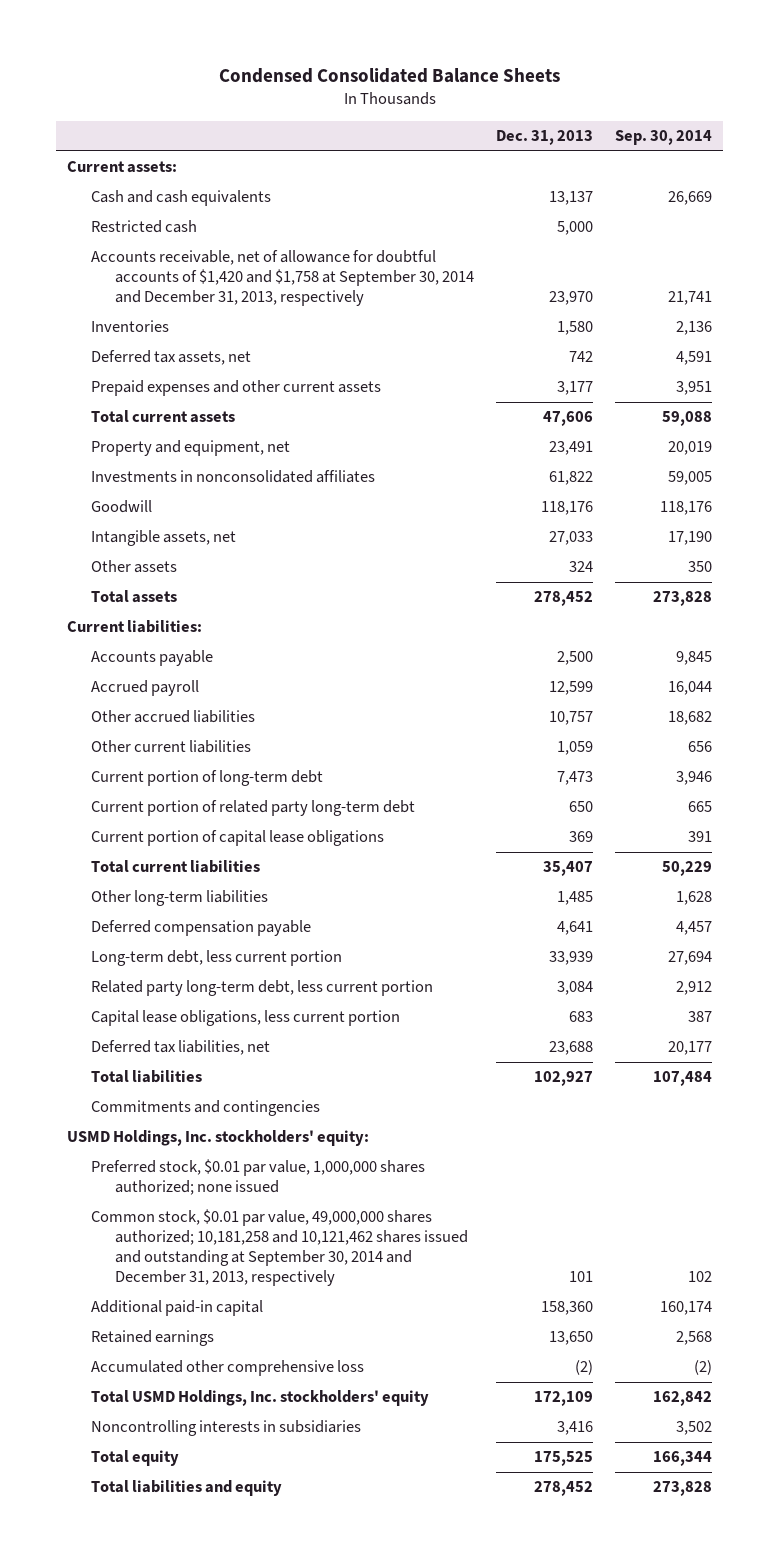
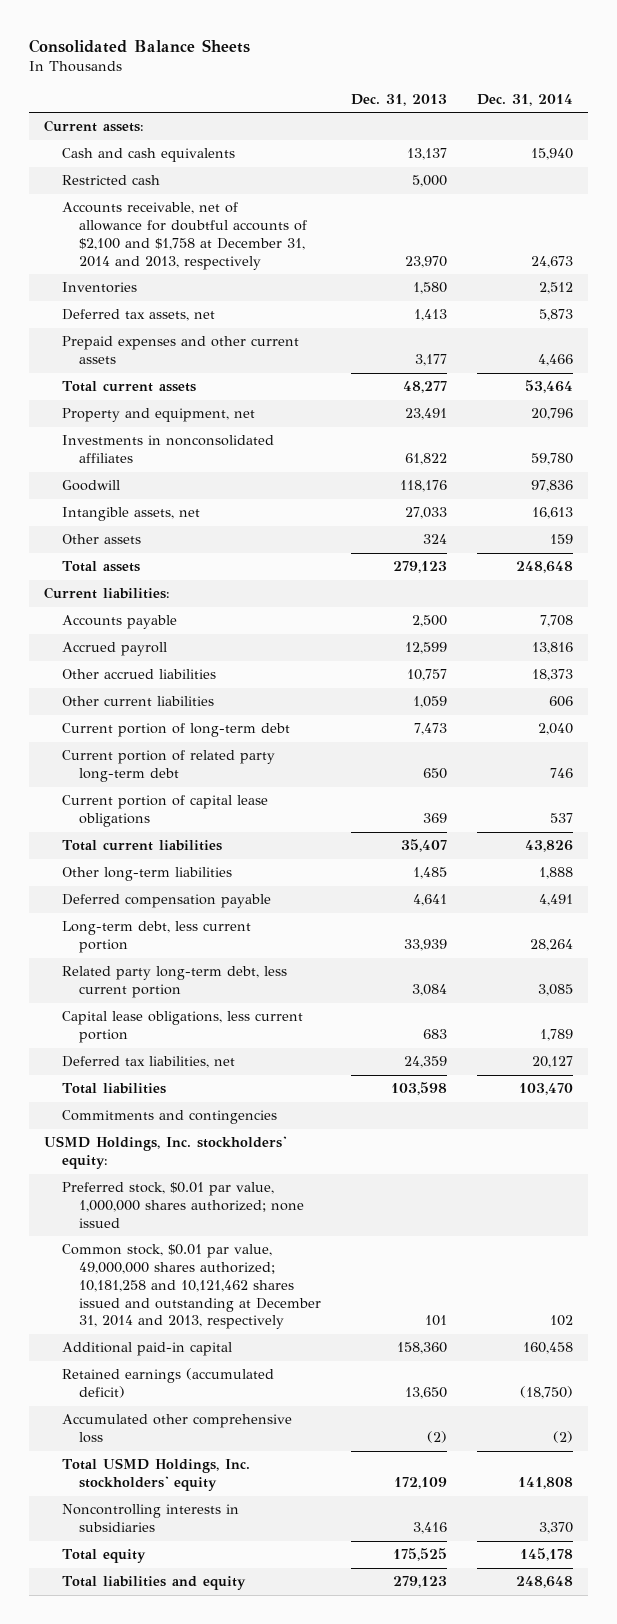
[218,67,560,83] Condensed Consolidated Balance Sheets -> [29,38,251,53] Consolidated Balance Sheets
[615,130,713,146] Sep. 30, 2014 -> none
none -> [476,93,573,106] Dec. 31, 2014
[91,250,475,307] Accounts receivable, net of allowance for doubtful accounts of $1,420 and $1,758 at September 30, 2014 and December 31, 2013, respectively -> [61,202,308,270] Accounts receivable, net of allowance for doubtful accounts of $2,100 and $1,758 at December 31, 2014 and 2013, respectively
[569,351,594,363] 742 -> [414,309,448,322] 1,413
[543,411,594,427] 47,606 -> [403,381,448,394] 48,277
[534,591,594,607] 278,452 -> [393,561,448,574] 279,123
[549,1041,594,1056] 23,688 -> [404,1056,448,1069] 24,359
[534,1071,594,1087] 102,927 -> [391,1082,448,1096] 103,598
[91,1209,469,1287] Common stock, $0.01 par value, 49,000,000 shares authorized; 10,181,258 and 10,121,462 shares issued and outstanding at September 30, 2014 and December 31, 2013, respectively -> [61,1244,322,1330] Common stock, $0.01 par value, 49,000,000 shares authorized; 10,181,258 and 10,121,462 shares issued and outstanding at December 31, 2014 and 2013, respectively
[91,1330,215,1347] Retained earnings -> [61,1368,274,1399] Retained earnings (accumulated deficit)
[534,1481,594,1497] 278,452 -> [393,1576,448,1589] 279,123

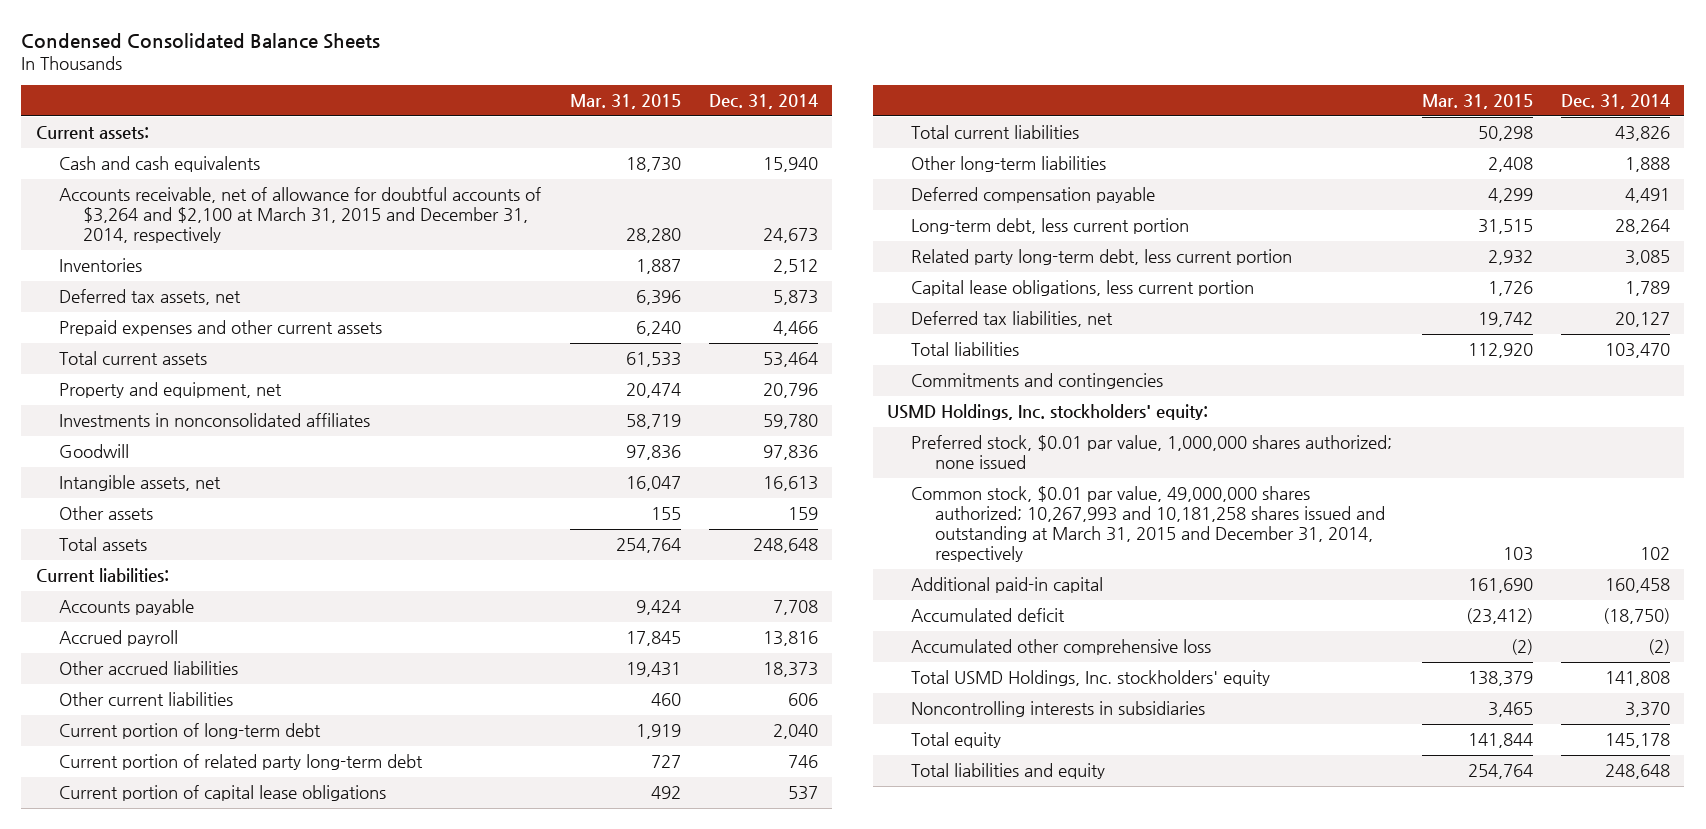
[29,38,251,53] Consolidated Balance Sheets -> [21,32,381,49] Condensed Consolidated Balance Sheets
[351,93,448,106] Dec. 31, 2013 -> none
none -> [569,94,681,110] Mar. 31, 2015
[61,175,160,186] Restricted cash -> none
[61,202,308,270] Accounts receivable, net of allowance for doubtful accounts of $2,100 and $1,758 at December 31, 2014 and 2013, respectively -> [59,187,542,243] Accounts receivable, net of allowance for doubtful accounts of $3,264 and $2,100 at March 31, 2015 and December 31, 2014, respectively
[61,1244,322,1330] Common stock, $0.01 par value, 49,000,000 shares authorized; 10,181,258 and 10,121,462 shares issued and outstanding at December 31, 2014 and 2013, respectively -> [911,486,1386,562] Common stock, $0.01 par value, 49,000,000 shares authorized; 10,267,993 and 10,181,258 shares issued and outstanding at March 31, 2015 and December 31, 2014, respectively
[61,1368,274,1399] Retained earnings (accumulated deficit) -> [911,608,1066,623] Accumulated deficit

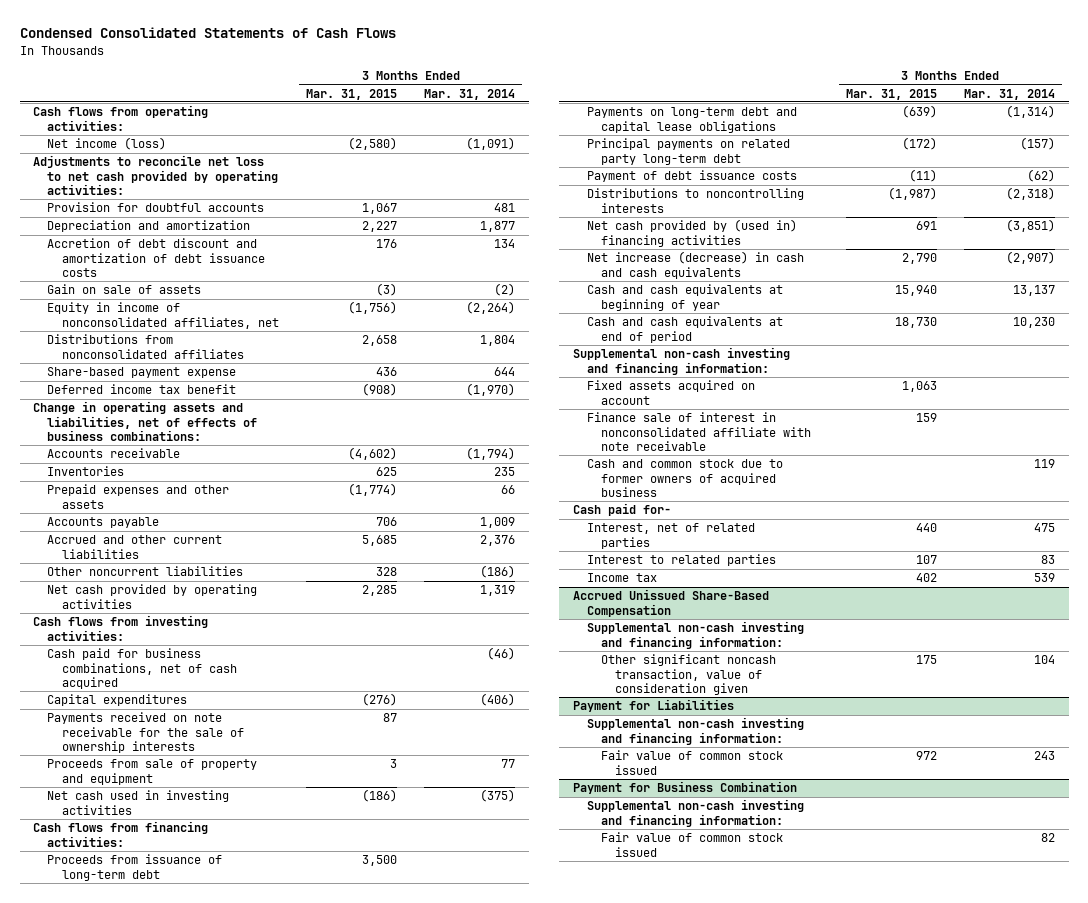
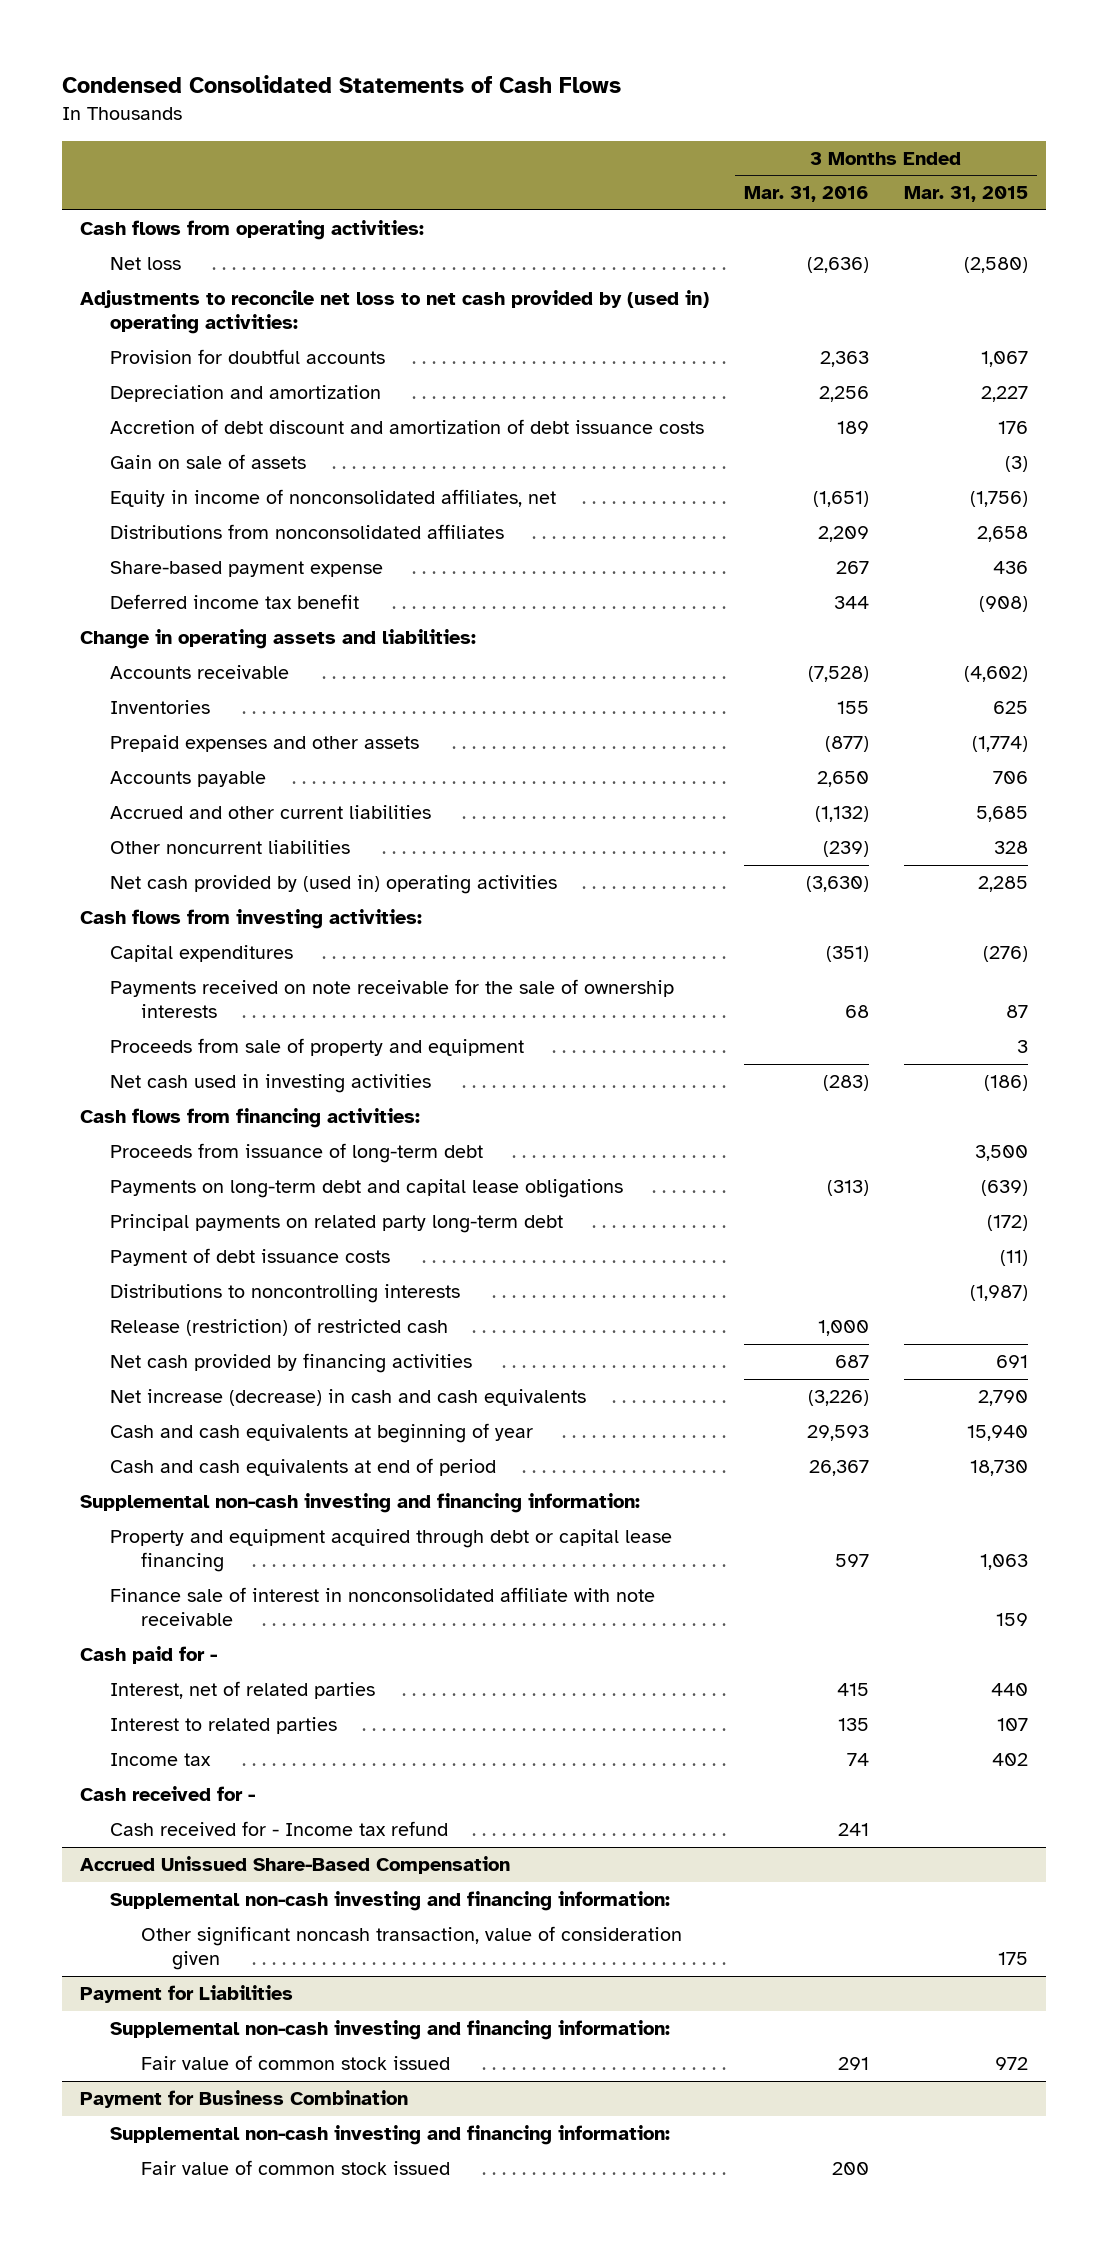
[424,88,516,100] Mar. 31, 2014 -> none
none -> [743,186,869,203] Mar. 31, 2016
[47,137,167,151] Net income (loss) -> [110,257,182,271] Net loss
[33,155,279,196] Adjustments to reconcile net loss to net cash provided by operating activities: -> [79,290,709,335] Adjustments to reconcile net loss to net cash provided by (used in) operating activities:
[33,401,258,442] Change in operating assets and liabilities, net of effects of business combinations: -> [79,629,476,650] Change in operating assets and liabilities:
[47,584,258,609] Net cash provided by operating activities -> [110,875,558,895] Net cash provided by (used in) operating activities
[47,648,237,690] Cash paid for business combinations, net of cash acquired -> none
none -> [110,1318,449,1337] Release (restriction) of restricted cash
[587,219,798,247] Net cash provided by (used in) financing activities -> [110,1353,473,1374] Net cash provided by financing activities
[587,380,756,405] Fixed assets acquired on account -> [110,1529,673,1573] Property and equipment acquired through debt or capital lease financing
[587,459,784,498] Cash and common stock due to former owners of acquired business -> none
[572,503,671,517] Cash paid for- -> [79,1646,217,1665] Cash paid for -
none -> [79,1786,255,1802] Cash received for -
none -> [110,1821,449,1837] Cash received for - Income tax refund

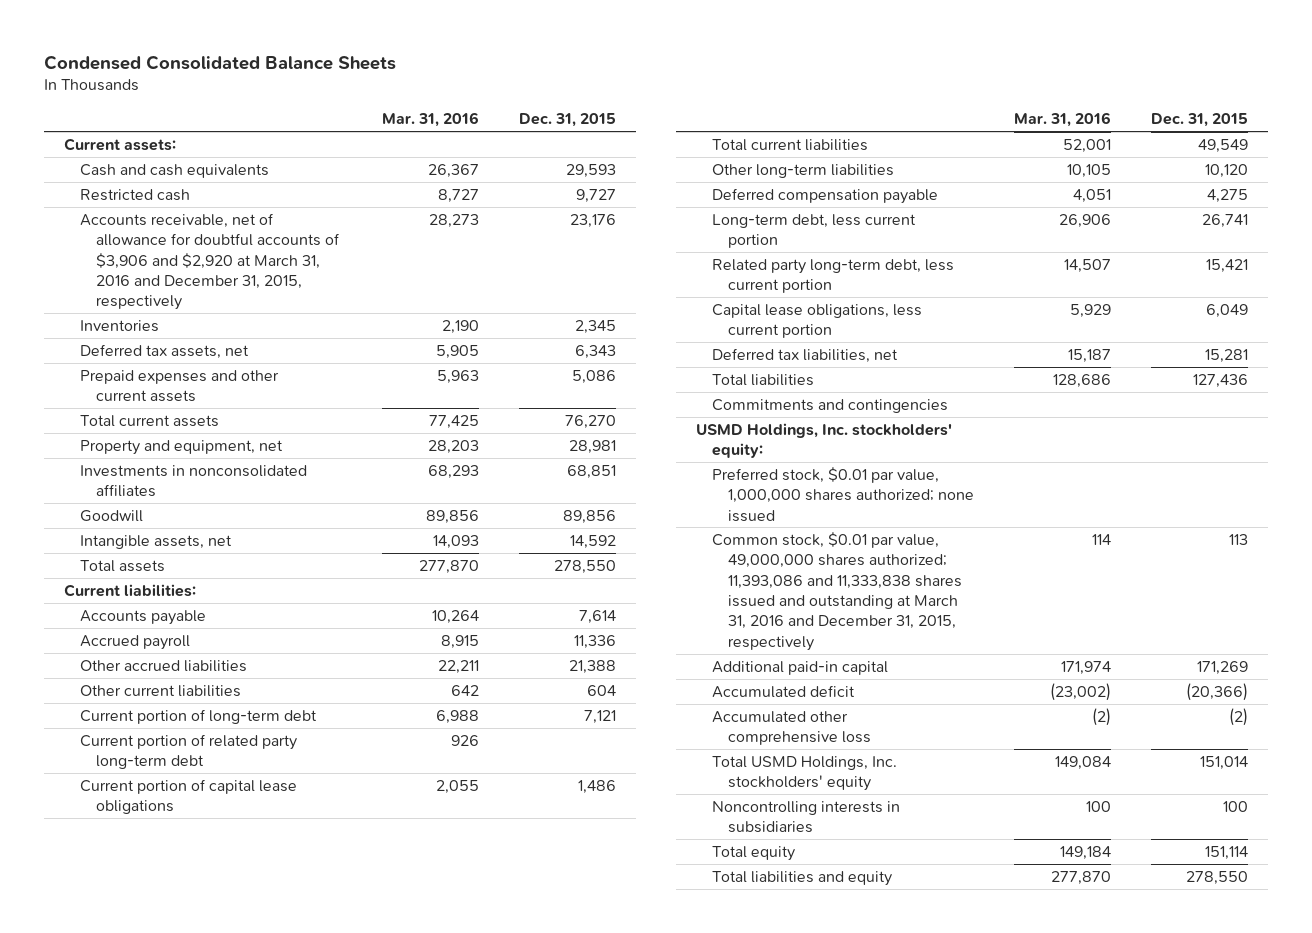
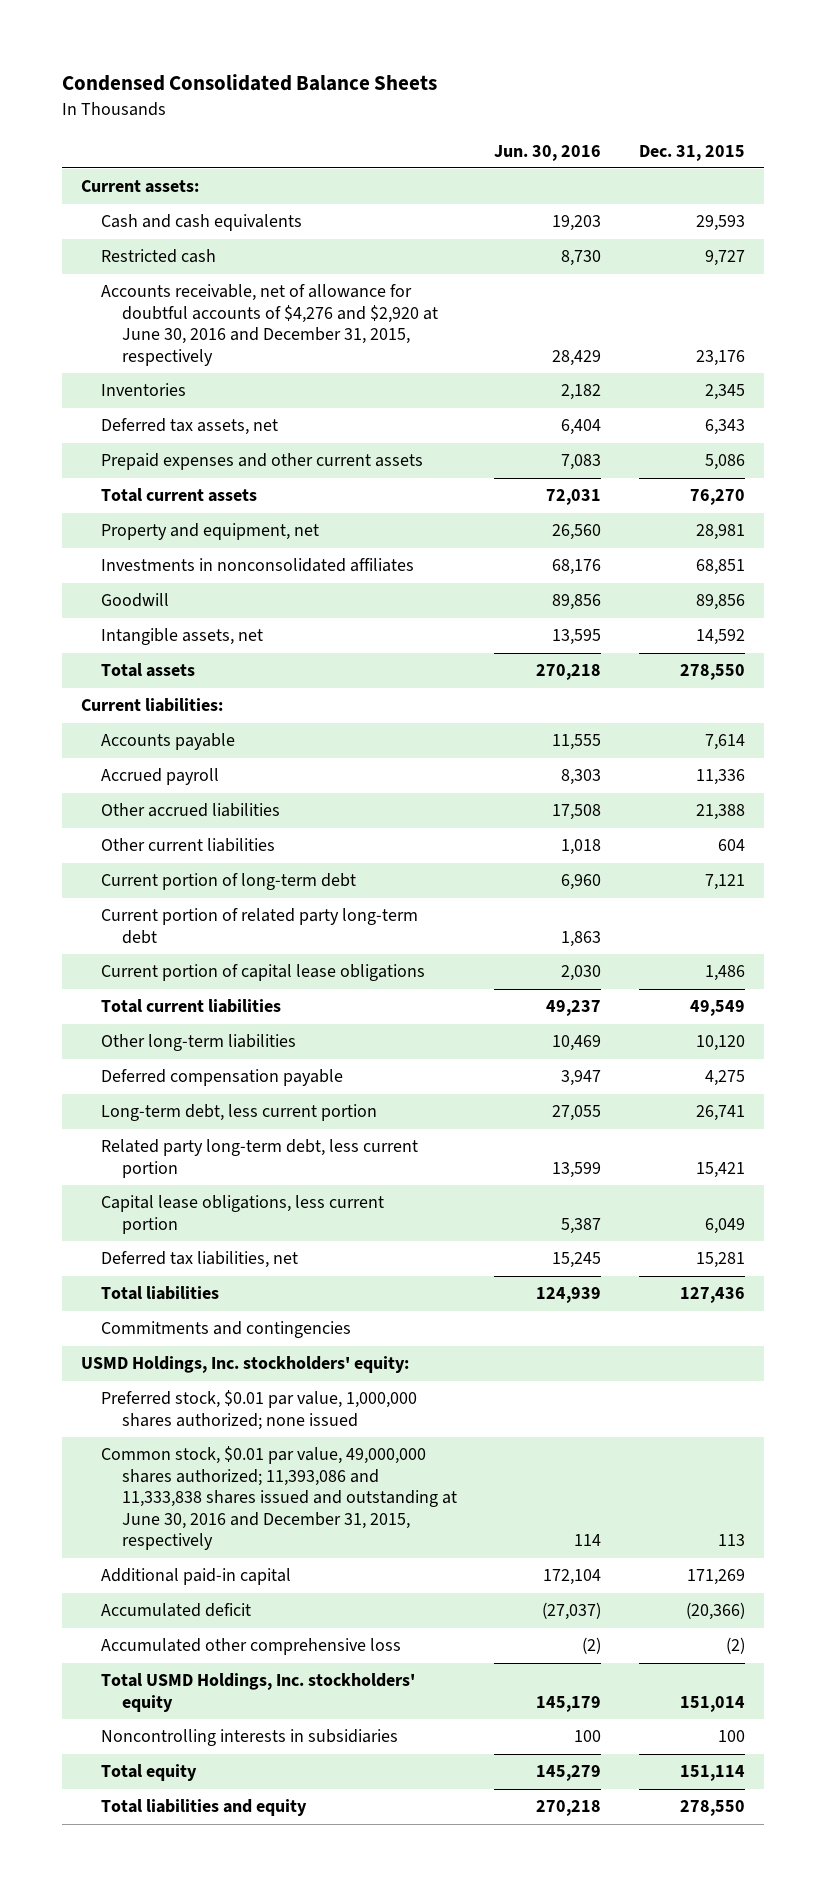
[381,112,479,128] Mar. 31, 2016 -> none
none -> [494,144,602,161] Jun. 30, 2016
[79,212,340,311] Accounts receivable, net of allowance for doubtful accounts of $3,906 and $2,920 at March 31, 2016 and December 31, 2015, respectively -> [101,284,438,366] Accounts receivable, net of allowance for doubtful accounts of $4,276 and $2,920 at June 30, 2016 and December 31, 2015, respectively
[712,531,963,651] Common stock, $0.01 par value, 49,000,000 shares authorized; 11,393,086 and 11,333,838 shares issued and outstanding at March 31, 2016 and December 31, 2015, respectively -> [101,1446,457,1551] Common stock, $0.01 par value, 49,000,000 shares authorized; 11,393,086 and 11,333,838 shares issued and outstanding at June 30, 2016 and December 31, 2015, respectively

